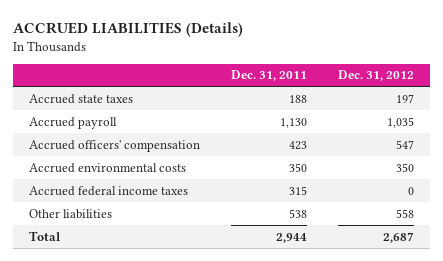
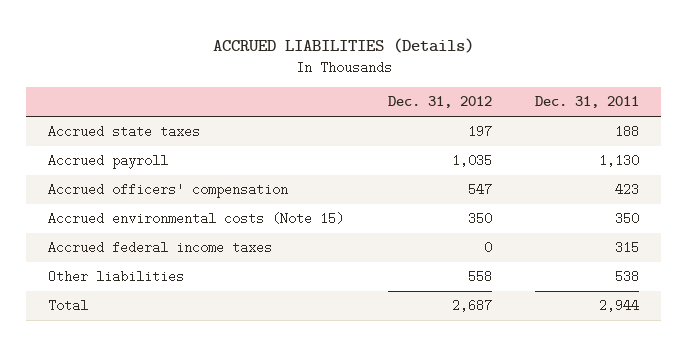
[28,162,186,173] Accrued environmental costs -> [48,212,345,226] Accrued environmental costs (Note 15)

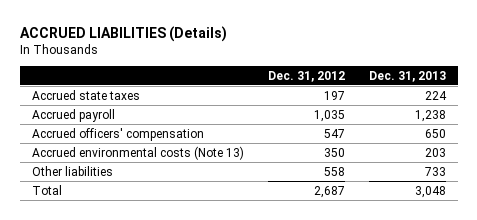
[535,96,640,109] Dec. 31, 2011 -> none
none -> [368,70,446,82] Dec. 31, 2013
[48,241,273,255] Accrued federal income taxes -> none
[48,212,345,226] Accrued environmental costs (Note 15) -> [31,145,244,160] Accrued environmental costs (Note 13)

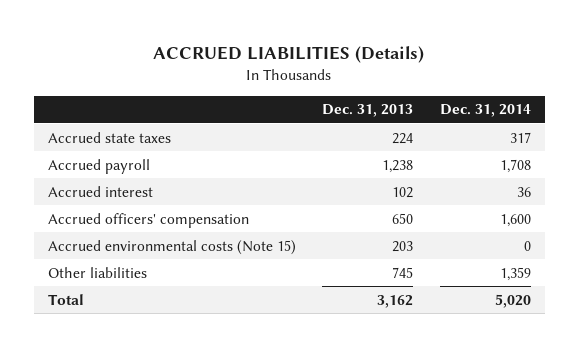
[267,70,345,82] Dec. 31, 2012 -> none
none -> [440,104,532,118] Dec. 31, 2014
none -> [47,185,153,197] Accrued interest
[31,145,244,160] Accrued environmental costs (Note 13) -> [47,239,296,255] Accrued environmental costs (Note 15)
[424,166,446,176] 733 -> [392,266,414,278] 745
[414,185,446,198] 3,048 -> [377,294,414,308] 3,162

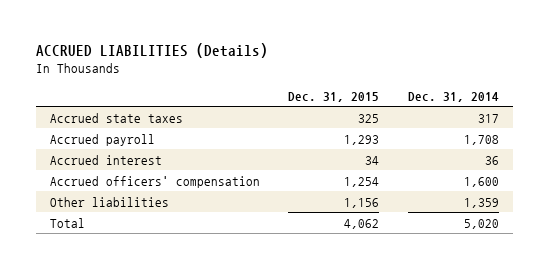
[322,104,414,118] Dec. 31, 2013 -> none
none -> [288,91,380,102] Dec. 31, 2015
[47,239,296,255] Accrued environmental costs (Note 15) -> none

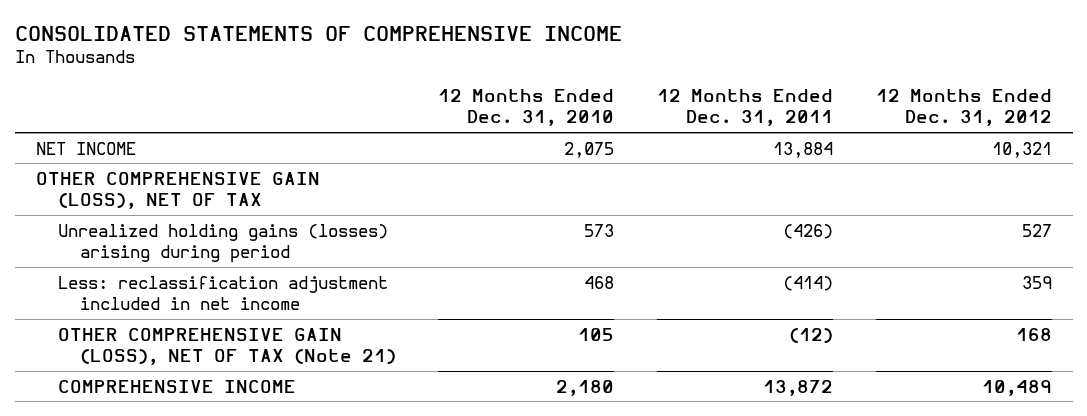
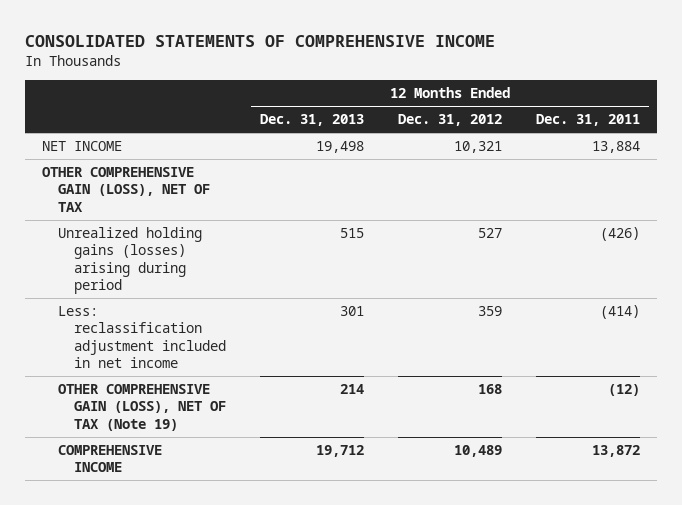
[438,88,615,127] 12 Months Ended Dec. 31, 2010 -> none
none -> [259,114,364,127] Dec. 31, 2013
[57,327,396,366] OTHER COMPREHENSIVE GAIN (LOSS), NET OF TAX (Note 21) -> [57,384,226,431] OTHER COMPREHENSIVE GAIN (LOSS), NET OF TAX (Note 19)

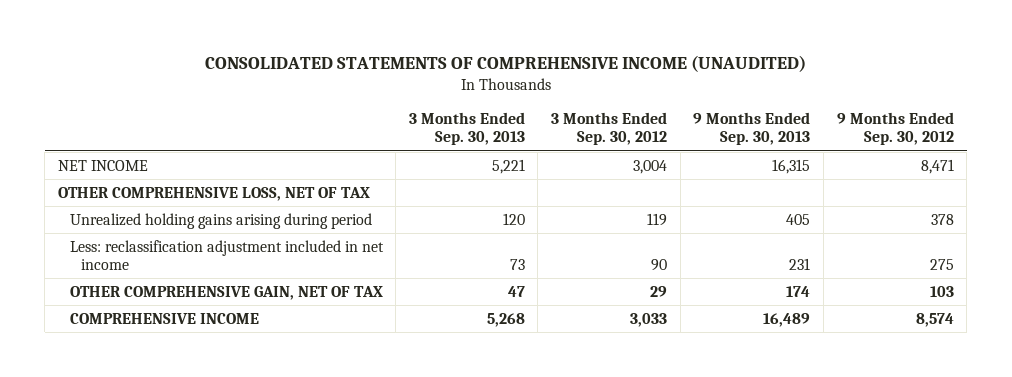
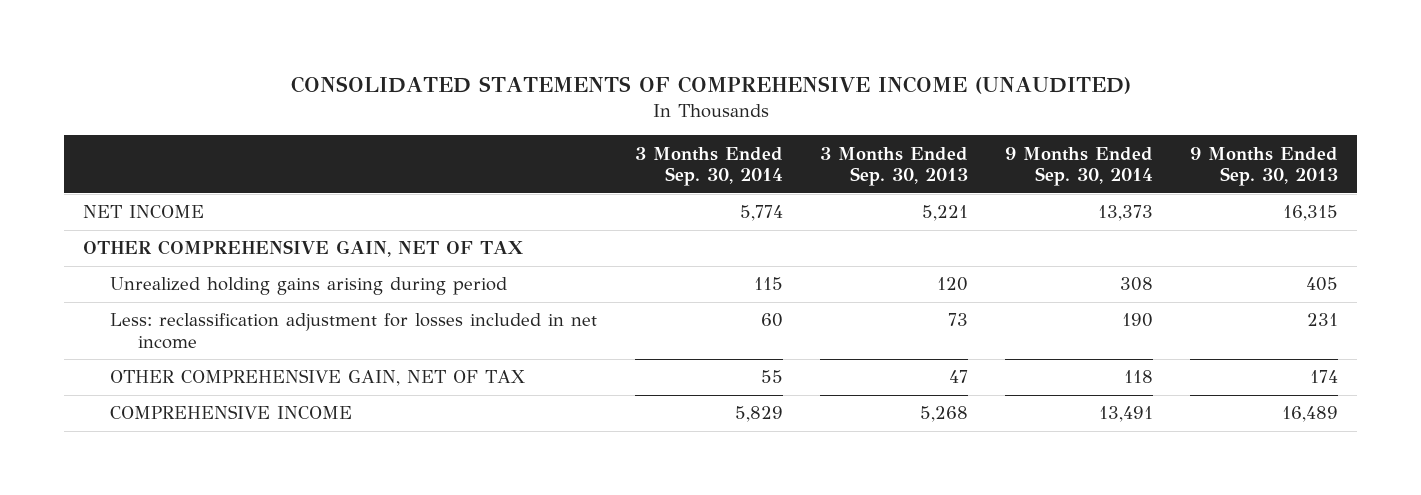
[551,112,668,146] 3 Months Ended Sep. 30, 2012 -> none
[836,112,954,146] 9 Months Ended Sep. 30, 2012 -> none
none -> [634,146,783,187] 3 Months Ended Sep. 30, 2014
none -> [1005,146,1154,187] 9 Months Ended Sep. 30, 2014
[57,186,370,201] OTHER COMPREHENSIVE LOSS, NET OF TAX -> [82,240,523,258] OTHER COMPREHENSIVE GAIN, NET OF TAX
[69,239,384,271] Less: reclassification adjustment included in net income -> [110,313,598,349] Less: reclassification adjustment for losses included in net income

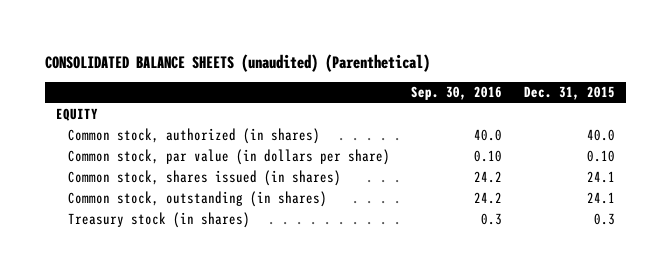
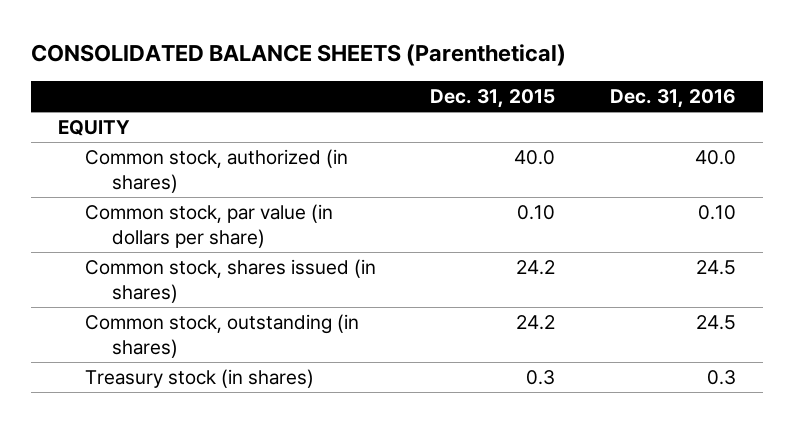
[45,53,431,72] CONSOLIDATED BALANCE SHEETS (unaudited) (Parenthetical) -> [30,44,566,67] CONSOLIDATED BALANCE SHEETS (Parenthetical)
[411,86,503,101] Sep. 30, 2016 -> none
none -> [609,89,736,109] Dec. 31, 2016
[587,171,616,184] 24.1 -> [516,260,556,276] 24.2
[587,192,616,205] 24.1 -> [516,315,556,331] 24.2

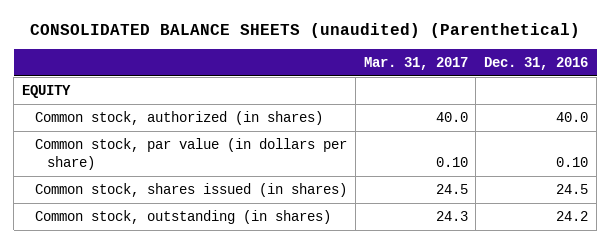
[30,44,566,67] CONSOLIDATED BALANCE SHEETS (Parenthetical) -> [30,22,581,38] CONSOLIDATED BALANCE SHEETS (unaudited) (Parenthetical)
[430,89,556,109] Dec. 31, 2015 -> none
none -> [363,56,468,70] Mar. 31, 2017
[84,369,314,389] Treasury stock (in shares) -> none
[695,315,736,331] 24.5 -> [556,210,589,221] 24.2

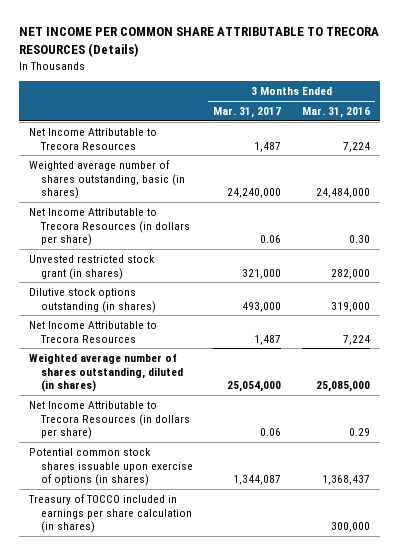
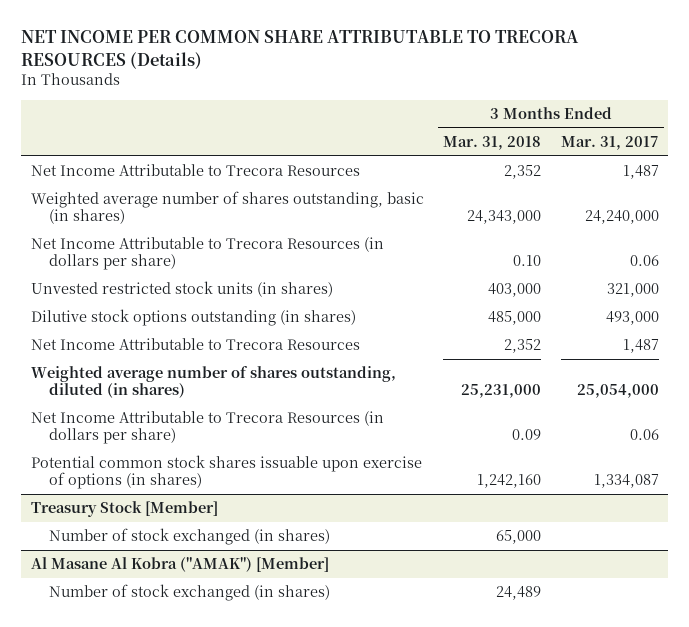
[302,107,371,119] Mar. 31, 2016 -> none
none -> [443,136,542,151] Mar. 31, 2018
[28,254,155,280] Unvested restricted stock grant (in shares) -> [30,281,333,298] Unvested restricted stock units (in shares)
[27,493,192,534] Treasury of TOCCO included in earnings per share calculation (in shares) -> none
[233,475,282,486] 1,344,087 -> [593,474,659,489] 1,334,087
none -> [30,501,218,518] Treasury Stock [Member]
none -> [48,528,330,546] Number of stock exchanged (in shares)
none -> [30,557,329,573] Al Masane Al Kobra ("AMAK") [Member]
none -> [48,584,330,602] Number of stock exchanged (in shares)

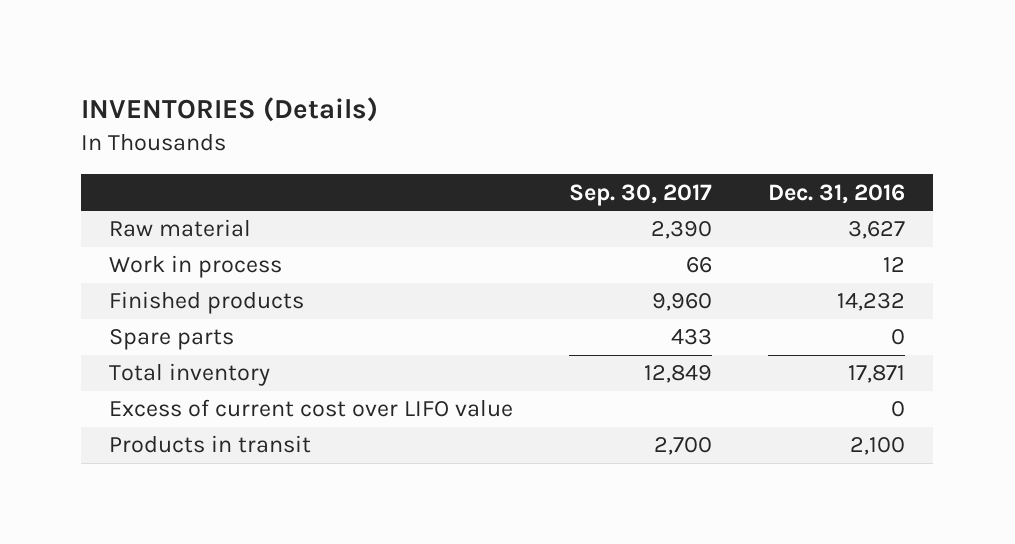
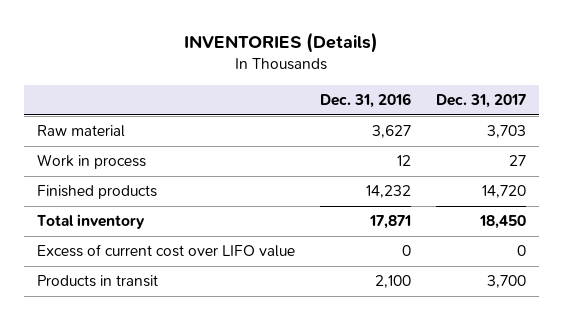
[569,183,713,206] Sep. 30, 2017 -> none
none -> [435,94,526,109] Dec. 31, 2017
[109,329,235,351] Spare parts -> none

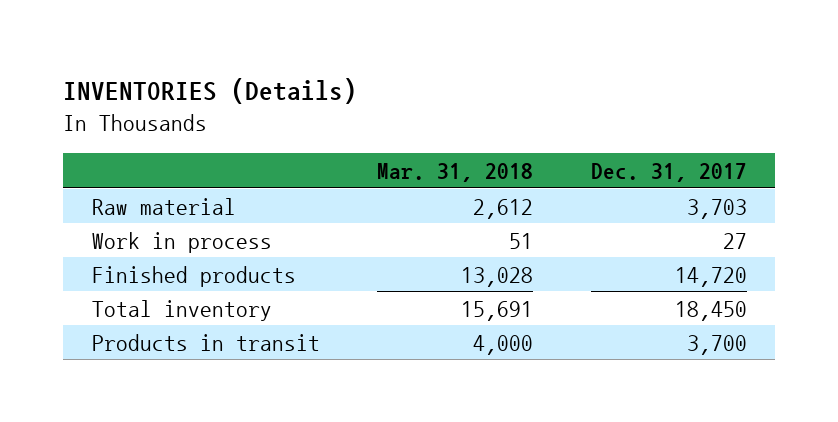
[319,93,411,109] Dec. 31, 2016 -> none
none -> [377,162,534,182] Mar. 31, 2018
[36,244,295,258] Excess of current cost over LIFO value -> none

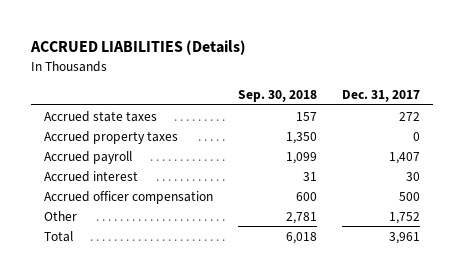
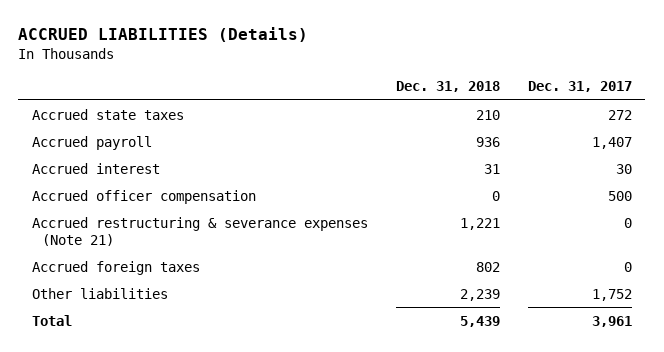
[237,90,317,103] Sep. 30, 2018 -> none
none -> [395,81,500,93] Dec. 31, 2018
[43,130,178,144] Accrued property taxes -> none
none -> [32,216,369,247] Accrued restructuring & severance expenses (Note 21)
none -> [32,260,201,275] Accrued foreign taxes
[43,210,77,221] Other -> [32,287,169,299] Other liabilities

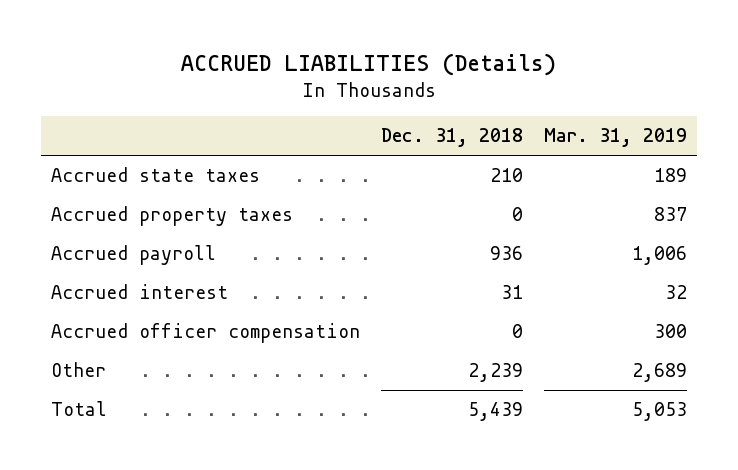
[527,81,632,93] Dec. 31, 2017 -> none
none -> [544,128,688,148] Mar. 31, 2019
none -> [51,206,294,227] Accrued property taxes
[32,216,369,247] Accrued restructuring & severance expenses (Note 21) -> none
[32,260,201,275] Accrued foreign taxes -> none
[32,287,169,299] Other liabilities -> [51,362,107,378] Other

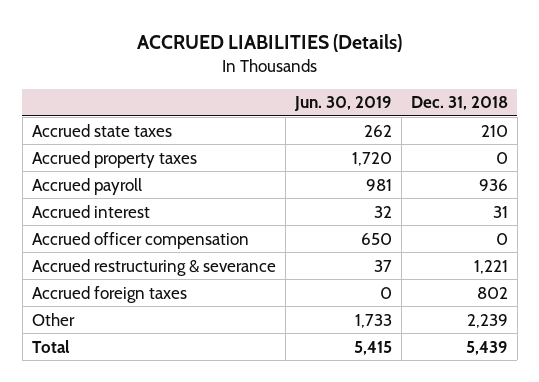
[544,128,688,148] Mar. 31, 2019 -> none
none -> [293,96,392,112] Jun. 30, 2019
none -> [31,258,276,276] Accrued restructuring & severance
none -> [31,285,187,303] Accrued foreign taxes

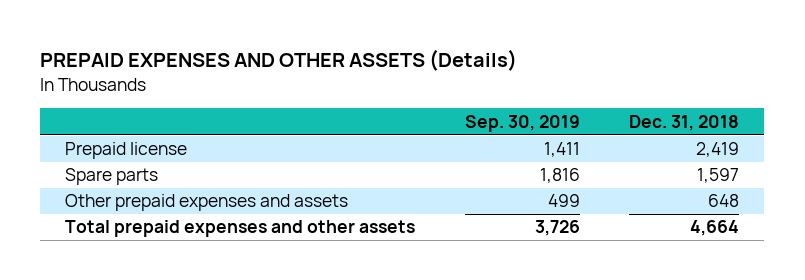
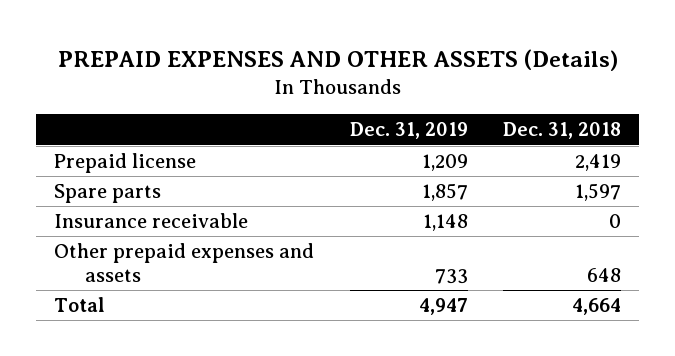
[464,114,580,132] Sep. 30, 2019 -> none
none -> [349,122,468,140] Dec. 31, 2019
none -> [53,213,248,229] Insurance receivable
[65,220,416,238] Total prepaid expenses and other assets -> [53,297,105,313] Total

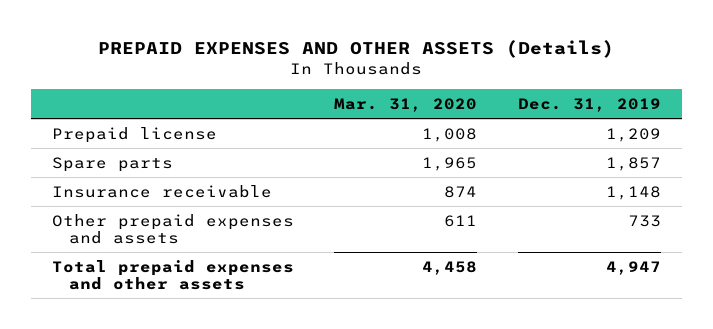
[503,122,622,140] Dec. 31, 2018 -> none
none -> [334,97,478,112] Mar. 31, 2020
[53,297,105,313] Total -> [51,259,294,291] Total prepaid expenses and other assets

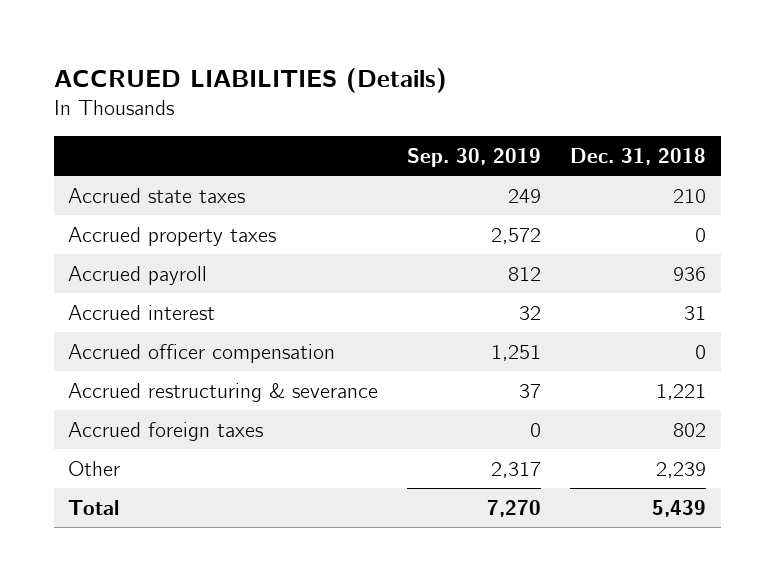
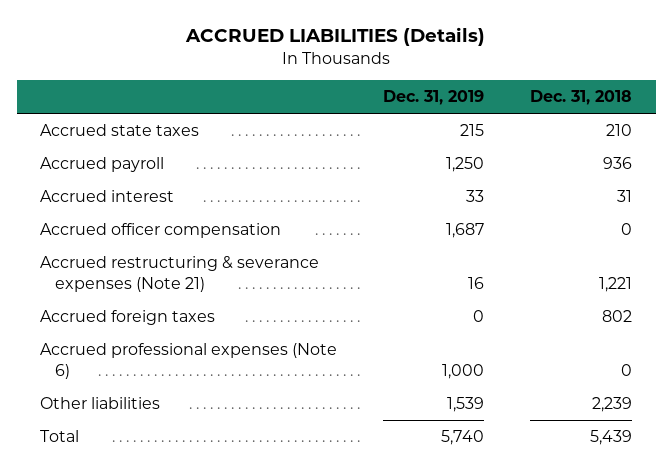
[407,148,542,168] Sep. 30, 2019 -> none
none -> [383,90,485,106] Dec. 31, 2019
[68,226,277,246] Accrued property taxes -> none
[68,382,379,402] Accrued restructuring & severance -> [39,256,319,293] Accrued restructuring & severance expenses (Note 21)
none -> [39,343,337,380] Accrued professional expenses (Note 6)
[68,460,121,476] Other -> [39,397,160,410] Other liabilities

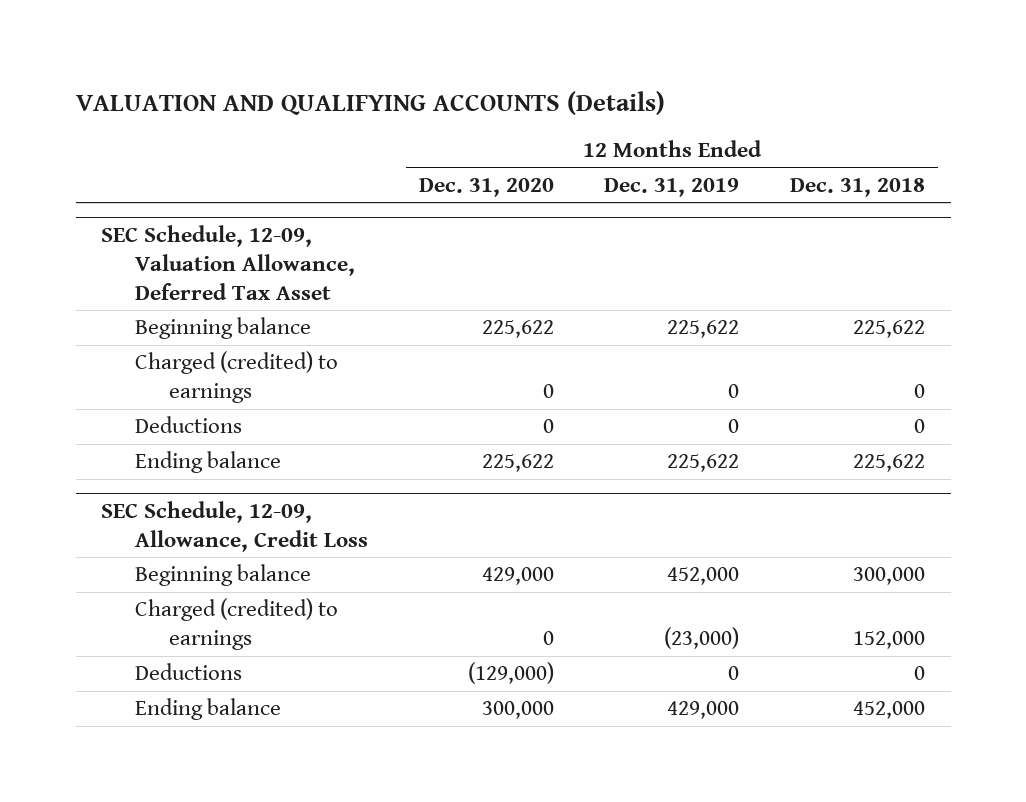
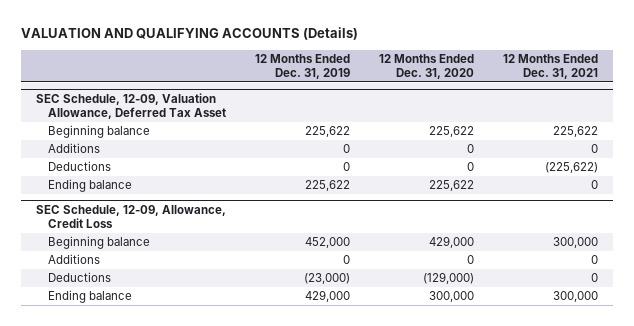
[790,177,926,197] Dec. 31, 2018 -> none
none -> [503,53,599,79] 12 Months Ended Dec. 31, 2021
[135,351,339,404] Charged (credited) to earnings -> [47,143,100,154] Additions
[135,598,339,651] Charged (credited) to earnings -> none
none -> [47,254,100,265] Additions
[728,666,740,681] 0 -> [303,273,350,285] (23,000)

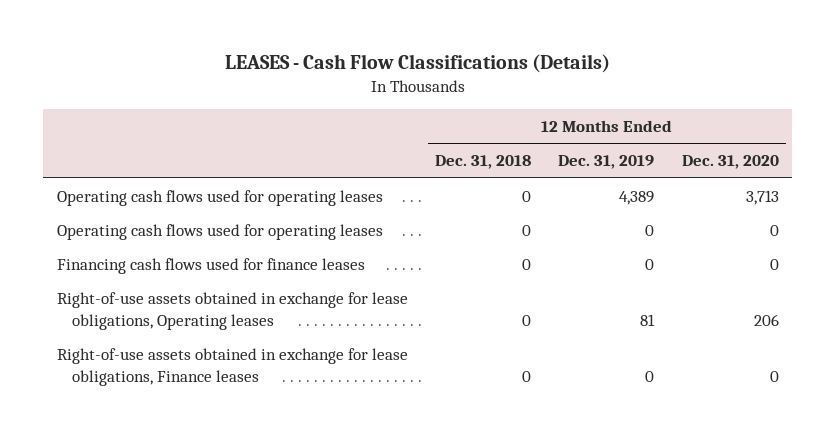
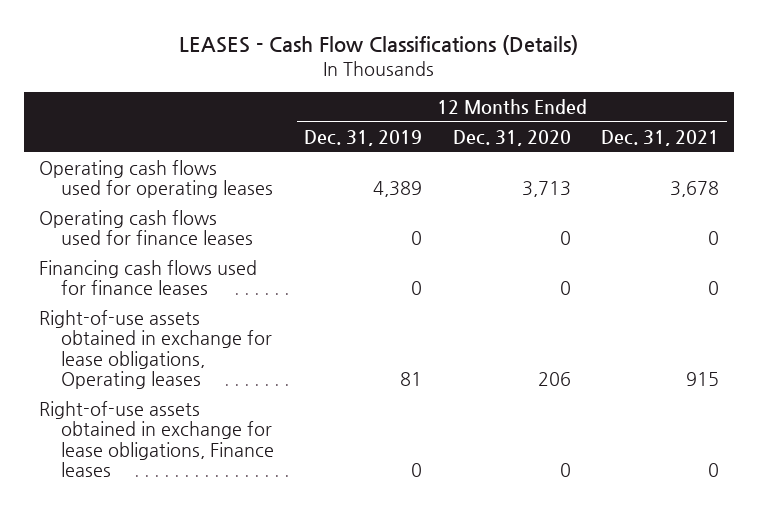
[435,155,532,170] Dec. 31, 2018 -> none
none -> [601,129,720,146] Dec. 31, 2021
[56,223,383,240] Operating cash flows used for operating leases -> [38,210,254,246] Operating cash flows used for finance leases

